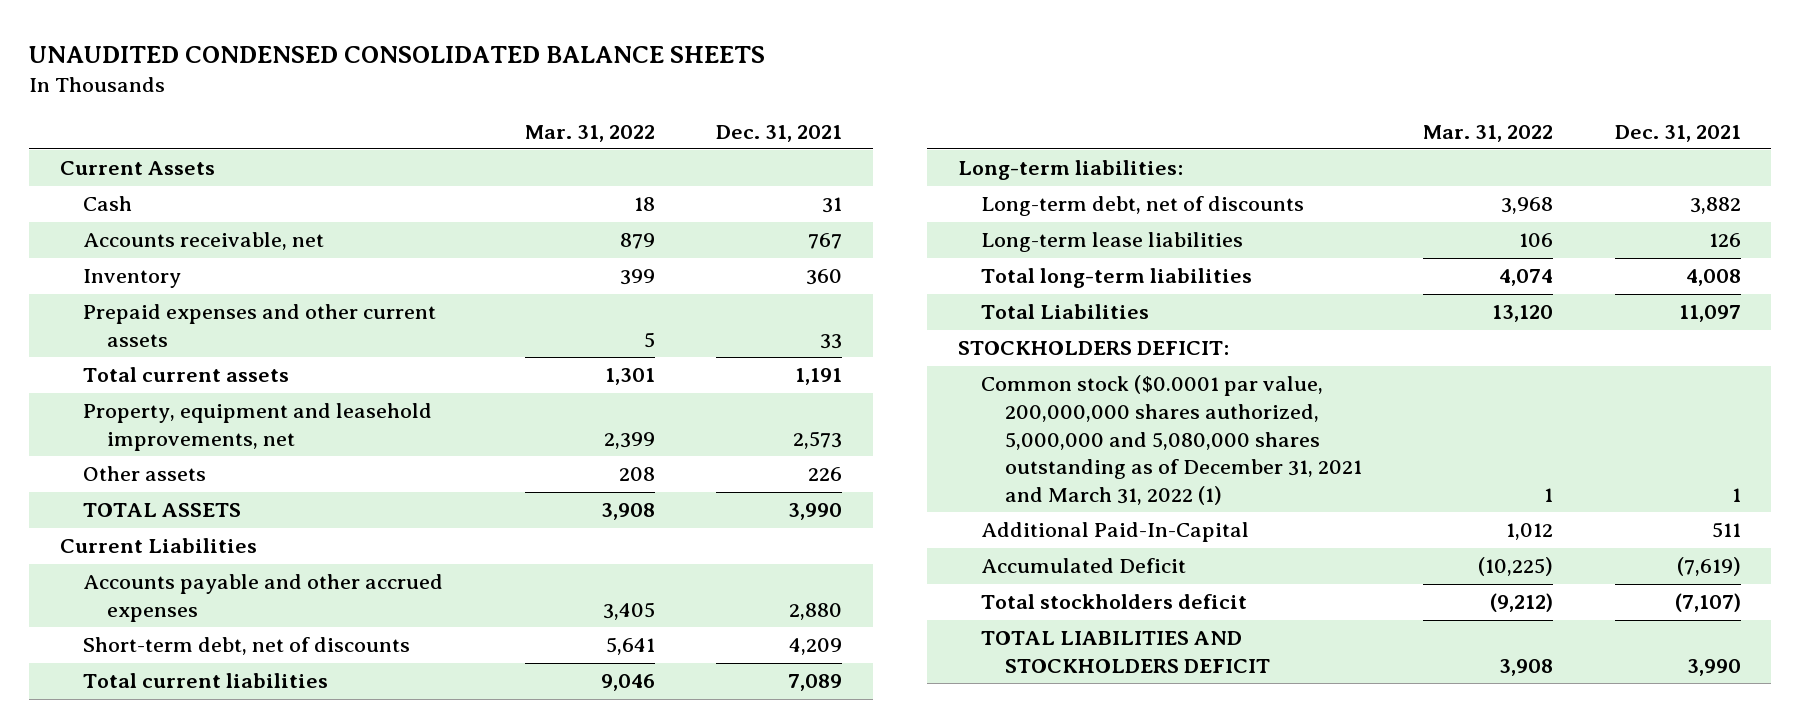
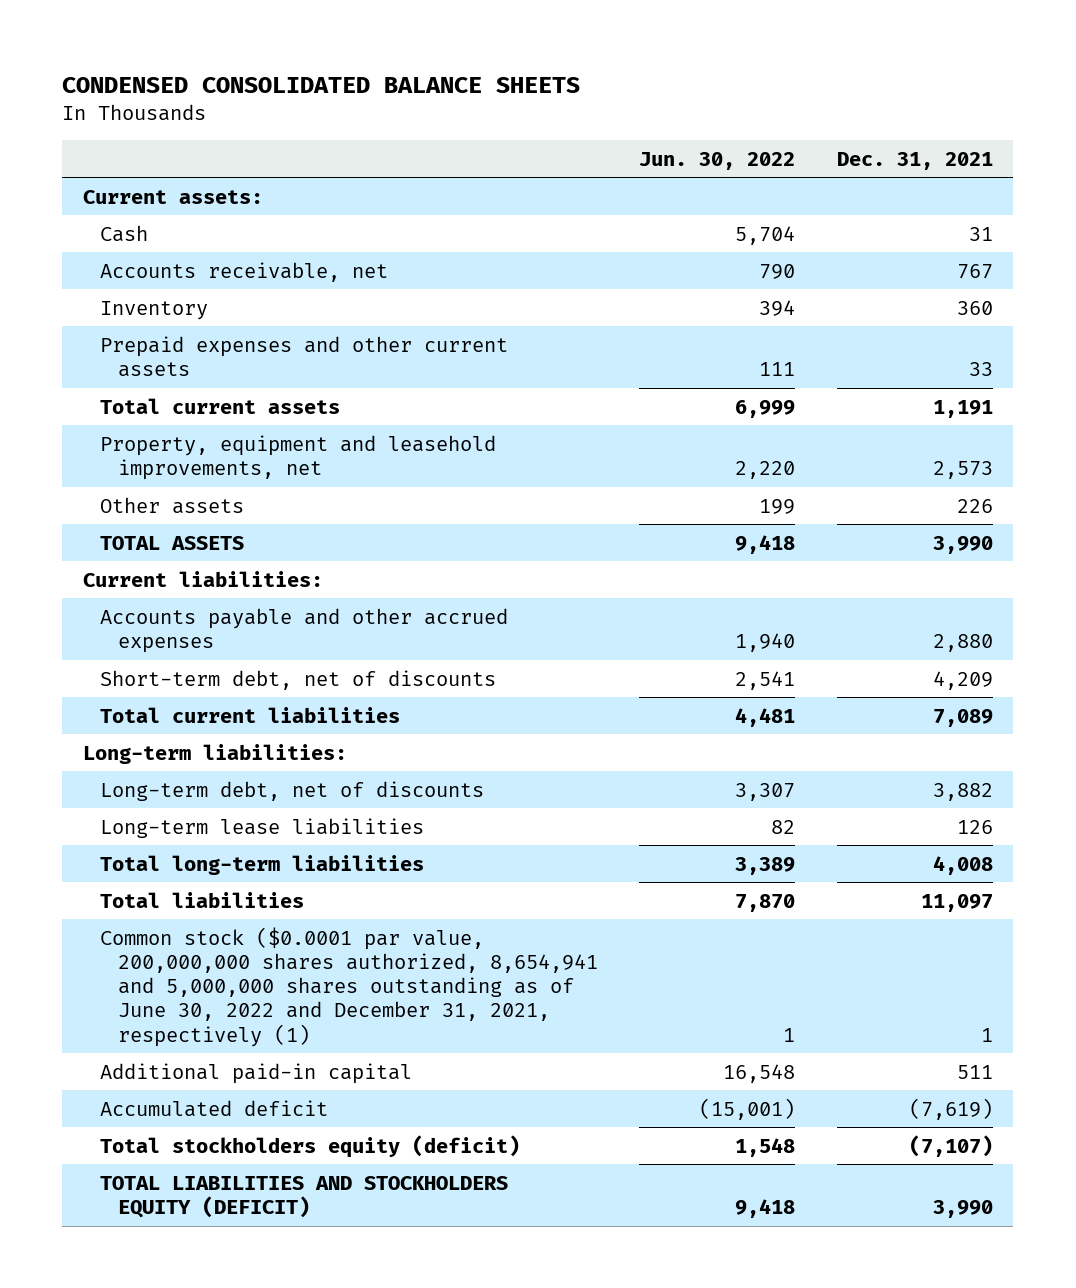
[29,45,766,63] UNAUDITED CONDENSED CONSOLIDATED BALANCE SHEETS -> [62,77,581,94] CONDENSED CONSOLIDATED BALANCE SHEETS
[524,124,655,142] Mar. 31, 2022 -> none
none -> [639,151,796,170] Jun. 30, 2022
[59,161,215,176] Current Assets -> [82,189,263,204] Current assets:
[59,538,257,554] Current Liabilities -> [82,570,323,587] Current liabilities:
[957,341,1229,356] STOCKHOLDERS DEFICIT: -> none
[981,304,1150,320] Total Liabilities -> [100,891,305,908] Total liabilities
[981,375,1362,505] Common stock ($0.0001 par value, 200,000,000 shares authorized, 5,000,000 and 5,080,000 shares outstanding as of December 31, 2021 and March 31, 2022 (1) -> [100,926,598,1047] Common stock ($0.0001 par value, 200,000,000 shares authorized, 8,654,941 and 5,000,000 shares outstanding as of June 30, 2022 and December 31, 2021, respectively (1)
[981,522,1250,543] Additional Paid-In-Capital -> [100,1062,413,1084] Additional paid-in capital
[981,558,1187,574] Accumulated Deficit -> [100,1099,329,1117] Accumulated deficit
[981,594,1248,610] Total stockholders deficit -> [100,1134,521,1158] Total stockholders equity (deficit)
[981,631,1270,673] TOTAL LIABILITIES AND STOCKHOLDERS DEFICIT -> [100,1175,509,1218] TOTAL LIABILITIES AND STOCKHOLDERS EQUITY (DEFICIT)

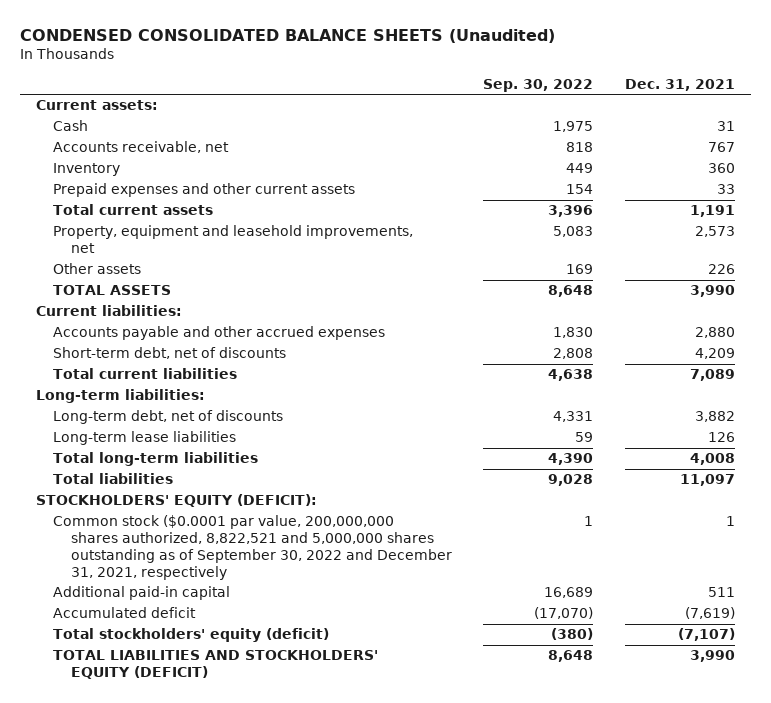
[62,77,581,94] CONDENSED CONSOLIDATED BALANCE SHEETS -> [19,28,555,43] CONDENSED CONSOLIDATED BALANCE SHEETS (Unaudited)
[639,151,796,170] Jun. 30, 2022 -> none
none -> [483,78,594,92] Sep. 30, 2022
none -> [35,494,317,508] STOCKHOLDERS' EQUITY (DEFICIT):
[100,926,598,1047] Common stock ($0.0001 par value, 200,000,000 shares authorized, 8,654,941 and 5,000,000 shares outstanding as of June 30, 2022 and December 31, 2021, respectively (1) -> [53,515,452,580] Common stock ($0.0001 par value, 200,000,000 shares authorized, 8,822,521 and 5,000,000 shares outstanding as of September 30, 2022 and December 31, 2021, respectively
[100,1134,521,1158] Total stockholders equity (deficit) -> [53,628,330,643] Total stockholders' equity (deficit)
[100,1175,509,1218] TOTAL LIABILITIES AND STOCKHOLDERS EQUITY (DEFICIT) -> [53,650,379,680] TOTAL LIABILITIES AND STOCKHOLDERS' EQUITY (DEFICIT)

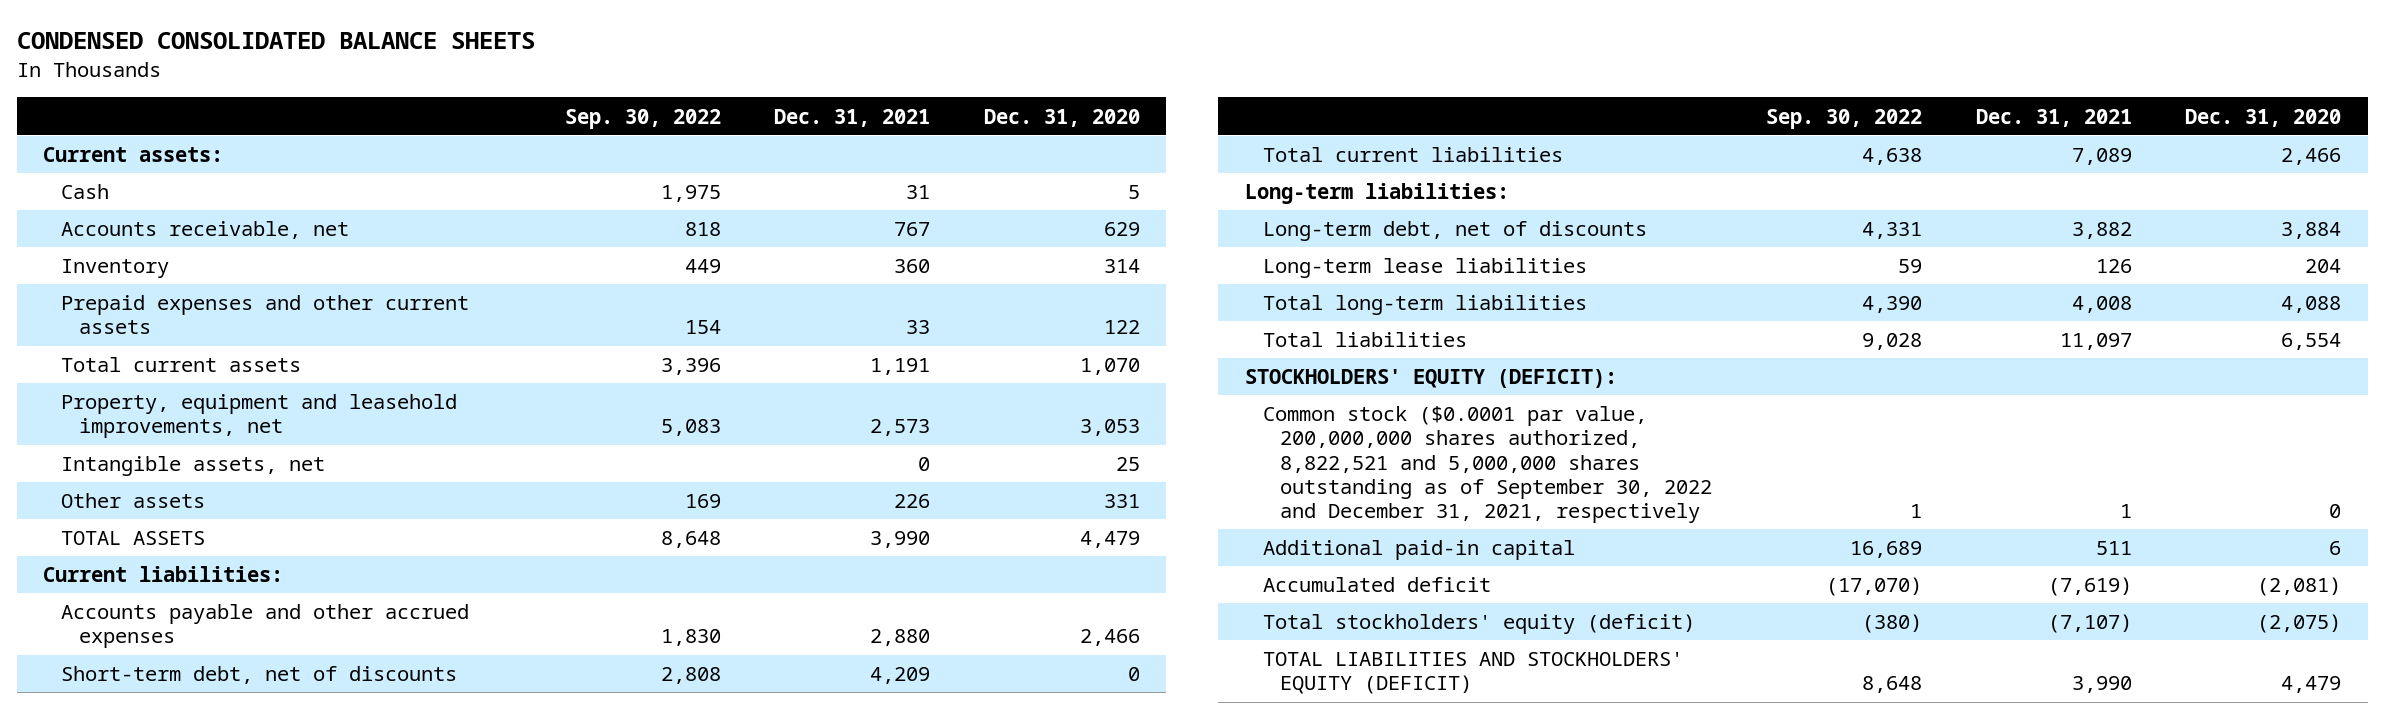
[19,28,555,43] CONDENSED CONSOLIDATED BALANCE SHEETS (Unaudited) -> [16,31,535,49] CONDENSED CONSOLIDATED BALANCE SHEETS
none -> [983,108,1140,127] Dec. 31, 2020
none -> [61,456,326,477] Intangible assets, net

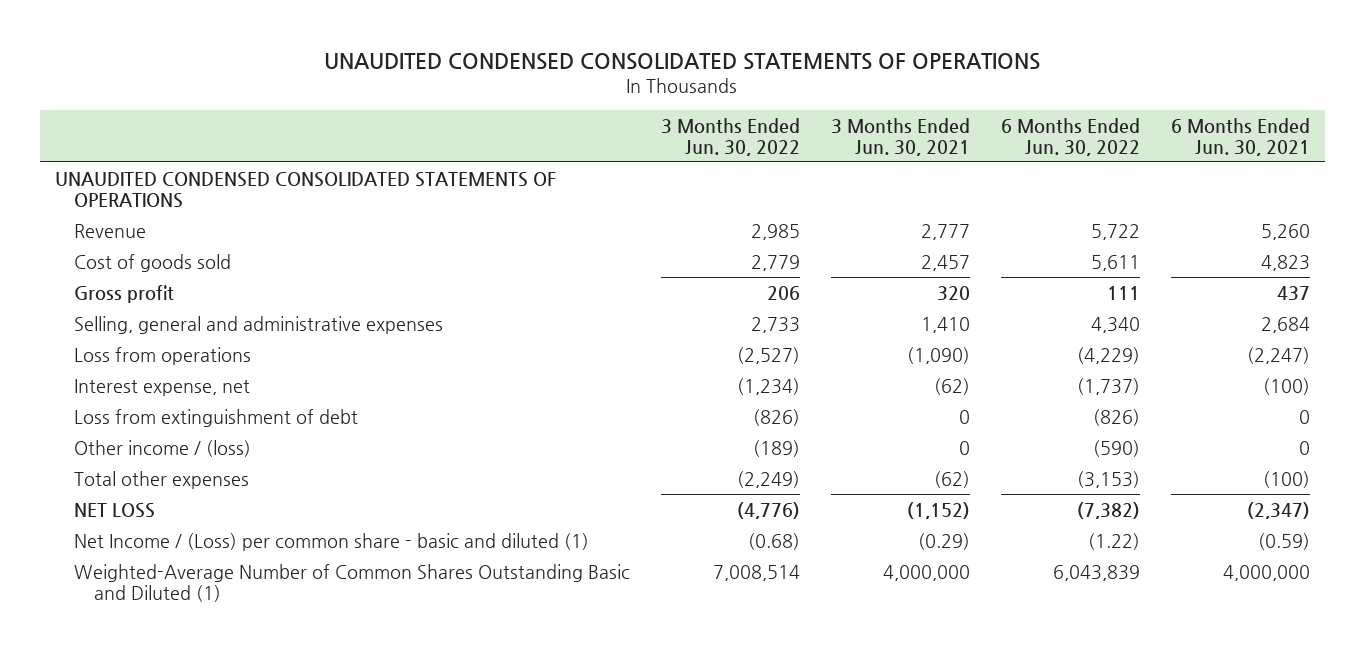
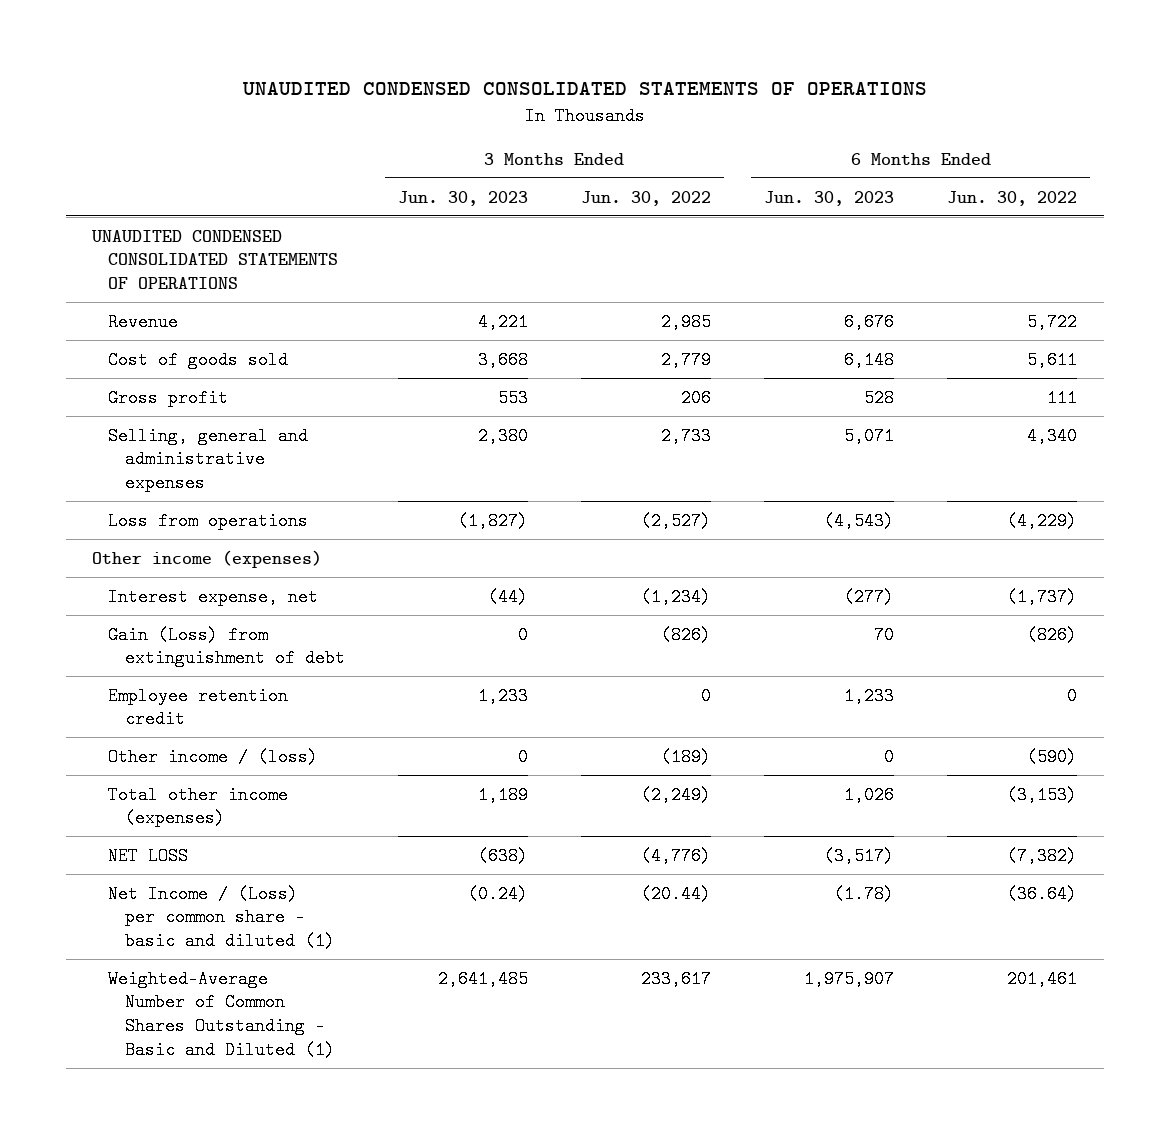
[830,117,970,156] 3 Months Ended Jun. 30, 2021 -> none
[1170,117,1310,156] 6 Months Ended Jun. 30, 2021 -> none
none -> [397,190,528,206] Jun. 30, 2023
none -> [764,190,895,206] Jun. 30, 2023
none -> [92,549,323,568] Other income (expenses)
[74,408,359,427] Loss from extinguishment of debt -> [108,625,345,668] Gain (Loss) from extinguishment of debt
none -> [108,686,289,729] Employee retention credit
[74,470,250,489] Total other expenses -> [108,785,289,828] Total other income (expenses)
[748,532,801,550] (0.68) -> [640,884,711,903] (20.44)
[1087,532,1140,550] (1.22) -> [1007,884,1078,903] (36.64)
[74,563,631,602] Weighted-Average Number of Common Shares Outstanding Basic and Diluted (1) -> [108,969,335,1059] Weighted-Average Number of Common Shares Outstanding - Basic and Diluted (1)
[713,564,801,581] 7,008,514 -> [640,969,711,988] 233,617
[1052,564,1140,581] 6,043,839 -> [1007,969,1078,988] 201,461

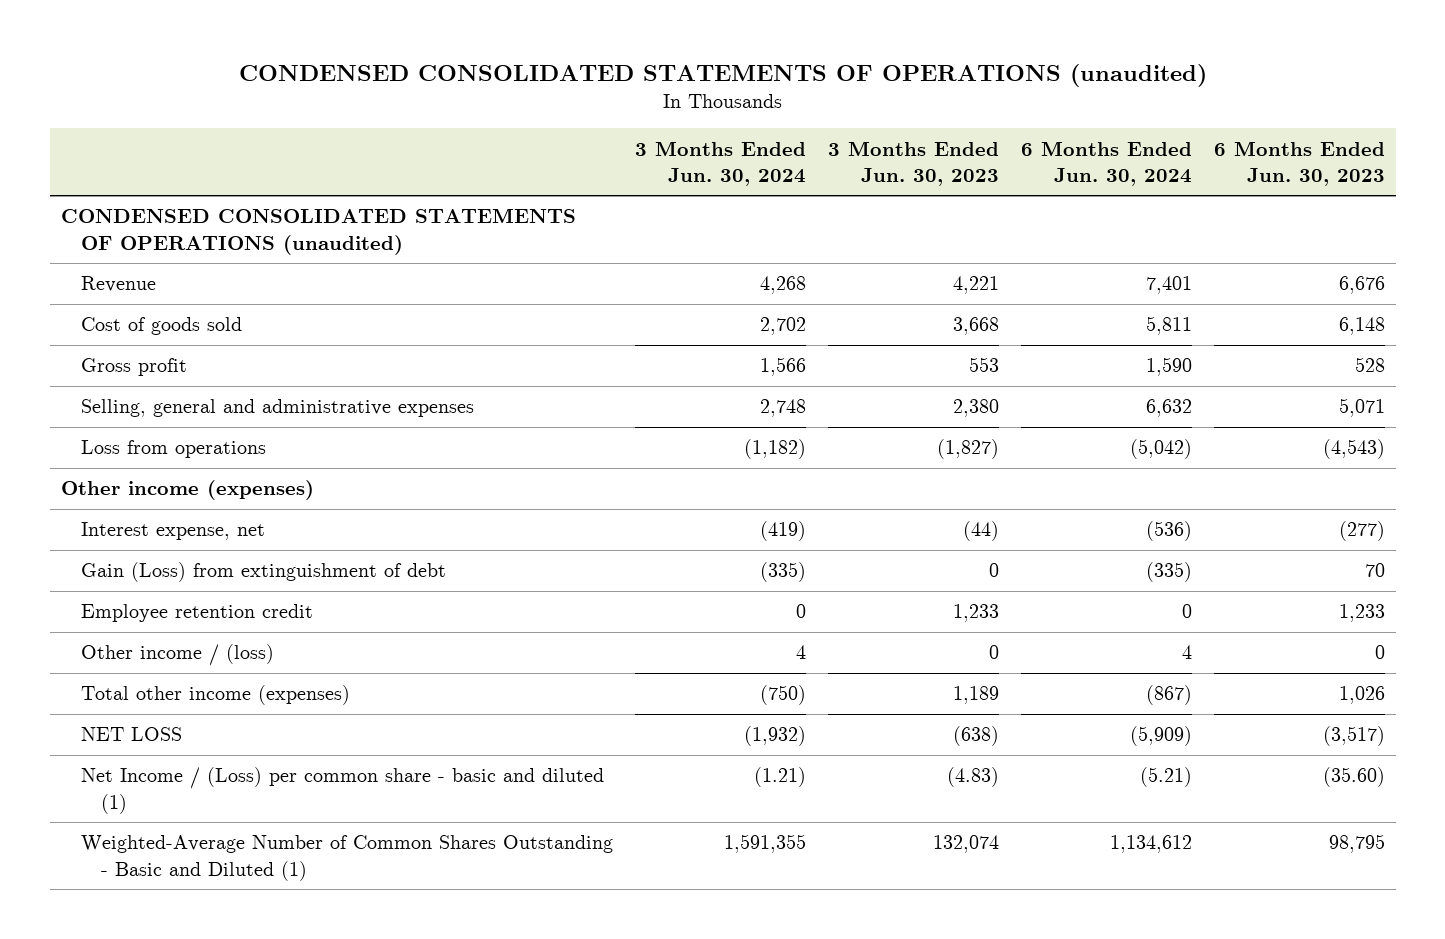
[241,82,927,96] UNAUDITED CONDENSED CONSOLIDATED STATEMENTS OF OPERATIONS -> [238,64,1207,88] CONDENSED CONSOLIDATED STATEMENTS OF OPERATIONS (unaudited)
[580,190,711,206] Jun. 30, 2022 -> none
[947,190,1078,206] Jun. 30, 2022 -> none
none -> [634,140,806,187] 3 Months Ended Jun. 30, 2024
none -> [1020,140,1192,187] 6 Months Ended Jun. 30, 2024
[91,229,339,289] UNAUDITED CONDENSED CONSOLIDATED STATEMENTS OF OPERATIONS -> [60,208,576,255] CONDENSED CONSOLIDATED STATEMENTS OF OPERATIONS (unaudited)
[467,884,528,903] (0.24) -> [946,767,999,788] (4.83)
[834,884,895,903] (1.78) -> [1322,767,1385,788] (35.60)
[437,969,528,988] 2,641,485 -> [932,835,999,854] 132,074
[804,969,895,988] 1,975,907 -> [1328,834,1385,854] 98,795

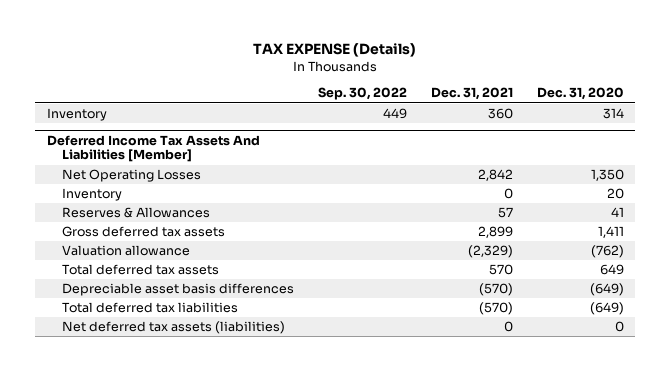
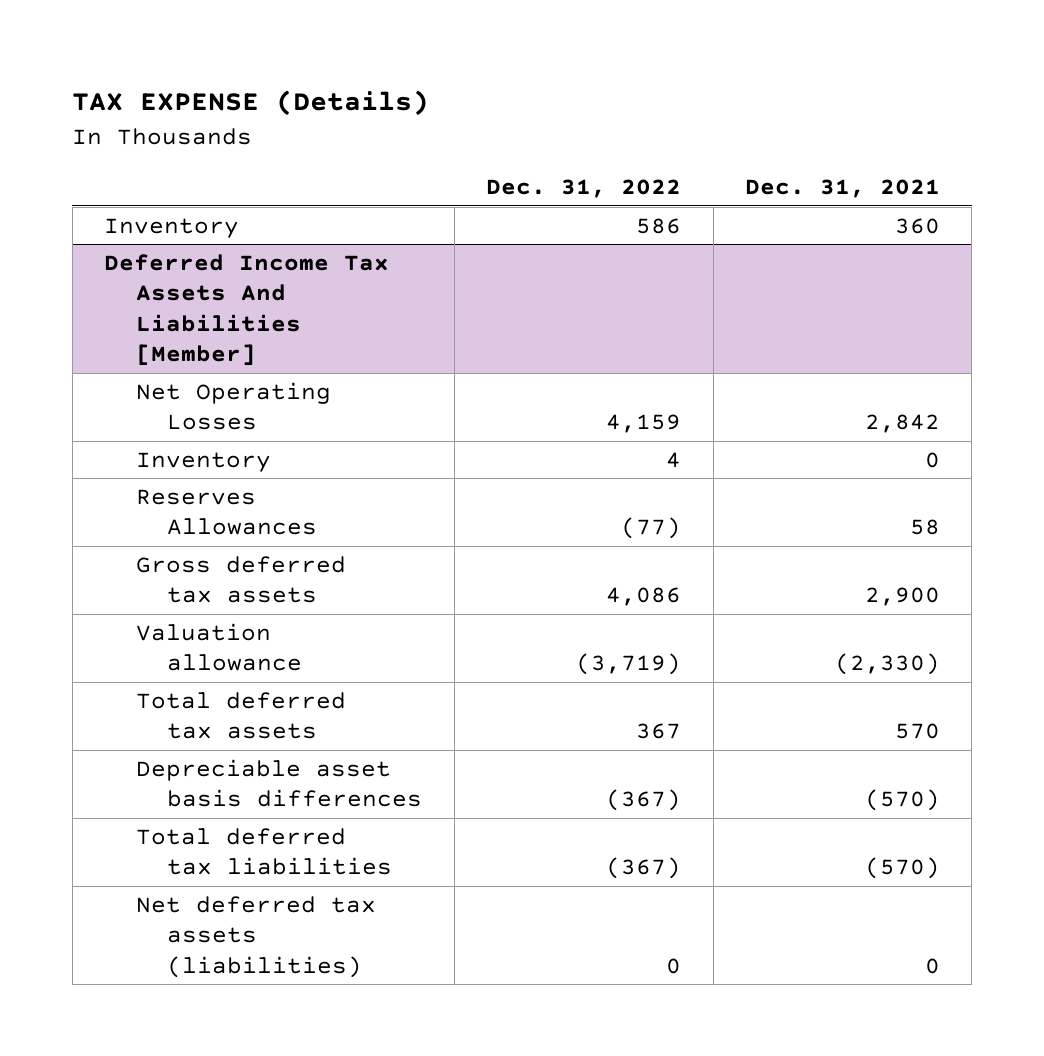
[318,87,408,101] Sep. 30, 2022 -> none
[536,87,624,101] Dec. 31, 2020 -> none
none -> [486,179,682,199] Dec. 31, 2022
[62,207,211,219] Reserves & Allowances -> [135,488,318,536] Reserves Allowances
[497,207,513,219] 57 -> [909,519,940,536] 58
[477,226,513,239] 2,899 -> [864,587,940,607] 2,900
[467,245,513,259] (2,329) -> [834,653,940,676] (2,330)

